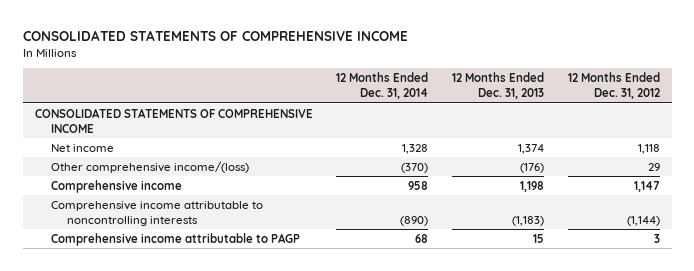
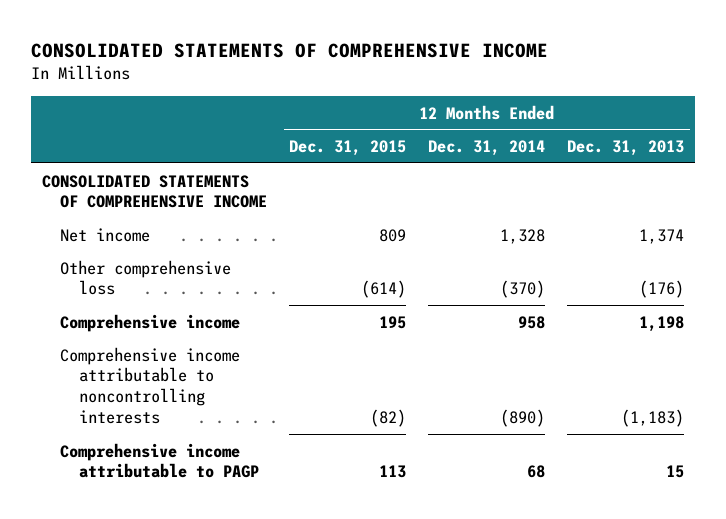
[567,72,660,100] 12 Months Ended Dec. 31, 2012 -> none
none -> [289,140,407,157] Dec. 31, 2015
[50,160,249,173] Other comprehensive income/(loss) -> [60,259,232,296] Other comprehensive loss

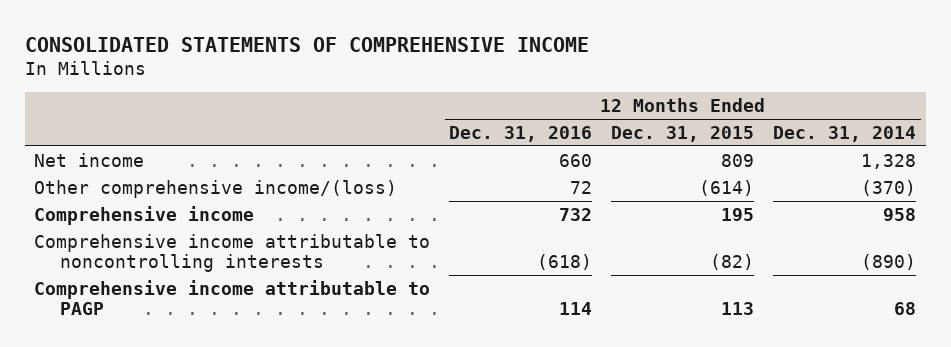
[567,140,685,157] Dec. 31, 2013 -> none
none -> [449,125,593,142] Dec. 31, 2016
[42,174,268,209] CONSOLIDATED STATEMENTS OF COMPREHENSIVE INCOME -> none
[60,259,232,296] Other comprehensive loss -> [34,179,398,198] Other comprehensive income/(loss)

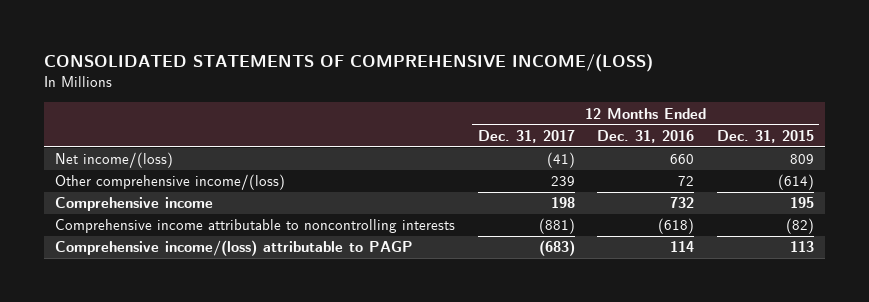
[24,36,589,52] CONSOLIDATED STATEMENTS OF COMPREHENSIVE INCOME -> [43,54,653,73] CONSOLIDATED STATEMENTS OF COMPREHENSIVE INCOME/(LOSS)
[773,125,917,142] Dec. 31, 2014 -> none
none -> [477,130,575,144] Dec. 31, 2017
[34,152,145,167] Net income -> [55,152,174,169] Net income/(loss)
[34,279,431,315] Comprehensive income attributable to PAGP -> [55,240,414,257] Comprehensive income/(loss) attributable to PAGP

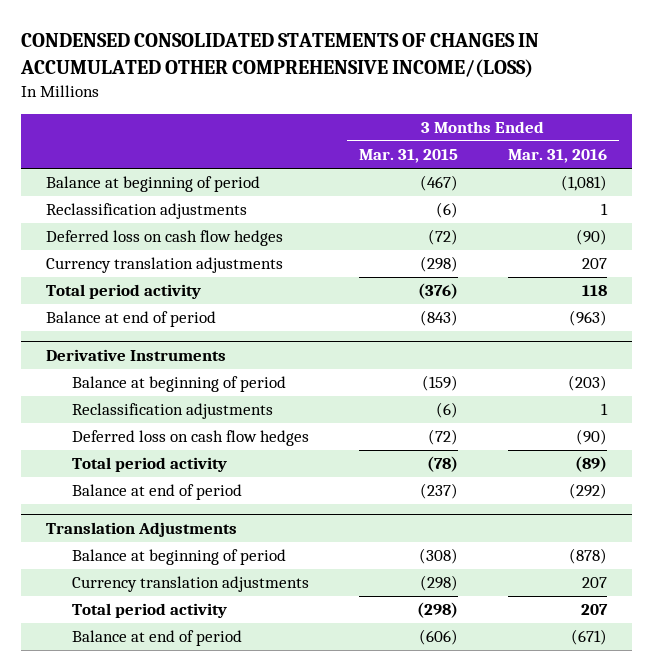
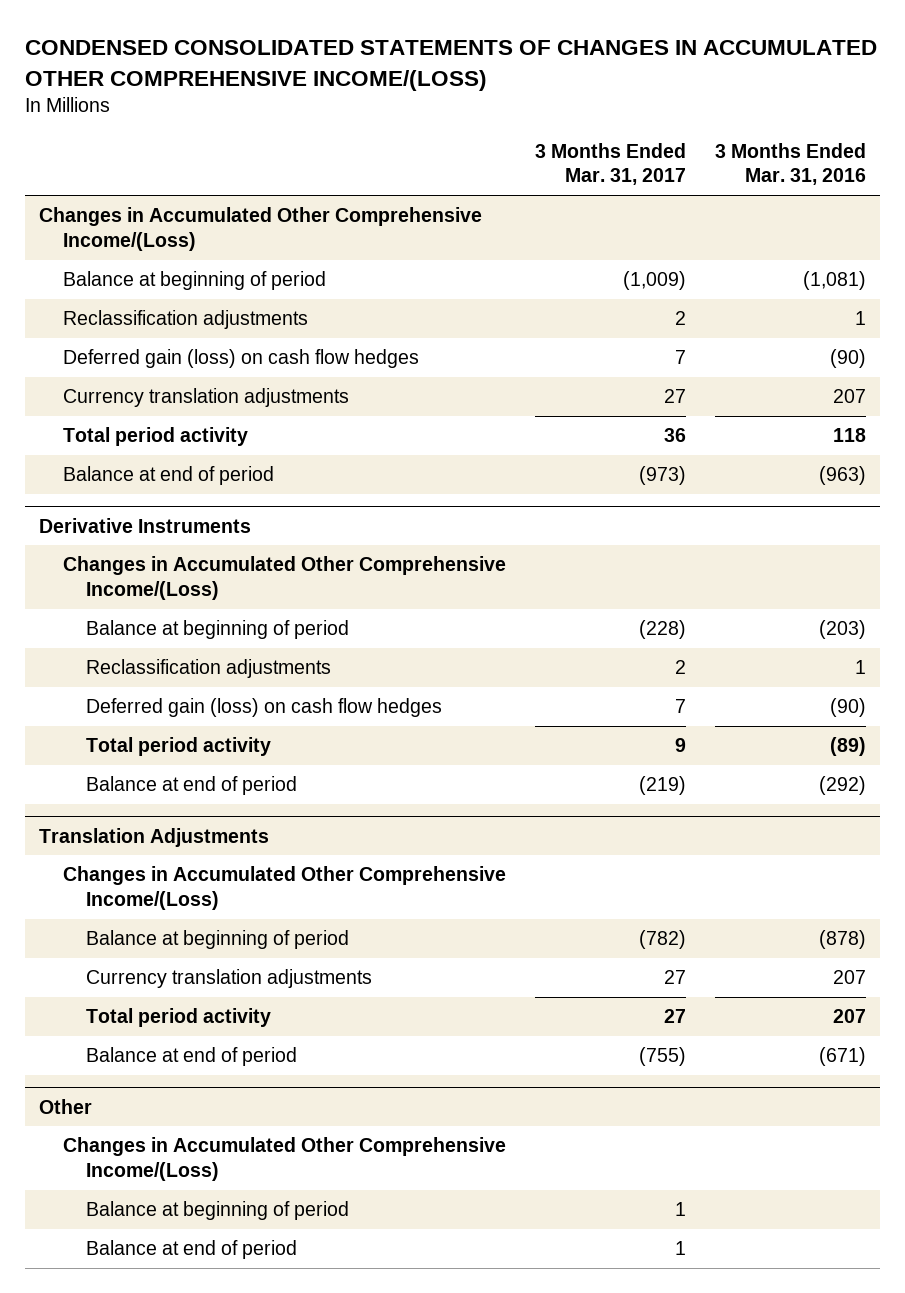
[358,149,458,164] Mar. 31, 2015 -> none
none -> [534,142,686,186] 3 Months Ended Mar. 31, 2017
none -> [39,207,483,251] Changes in Accumulated Other Comprehensive Income/(Loss)
[45,230,283,247] Deferred loss on cash flow hedges -> [62,349,419,369] Deferred gain (loss) on cash flow hedges
none -> [62,556,506,600] Changes in Accumulated Other Comprehensive Income/(Loss)
[72,430,310,447] Deferred loss on cash flow hedges -> [86,698,443,718] Deferred gain (loss) on cash flow hedges
none -> [62,866,506,910] Changes in Accumulated Other Comprehensive Income/(Loss)
none -> [39,1098,93,1114] Other
none -> [62,1137,506,1181] Changes in Accumulated Other Comprehensive Income/(Loss)
none -> [86,1201,350,1221] Balance at beginning of period
none -> [86,1240,298,1260] Balance at end of period

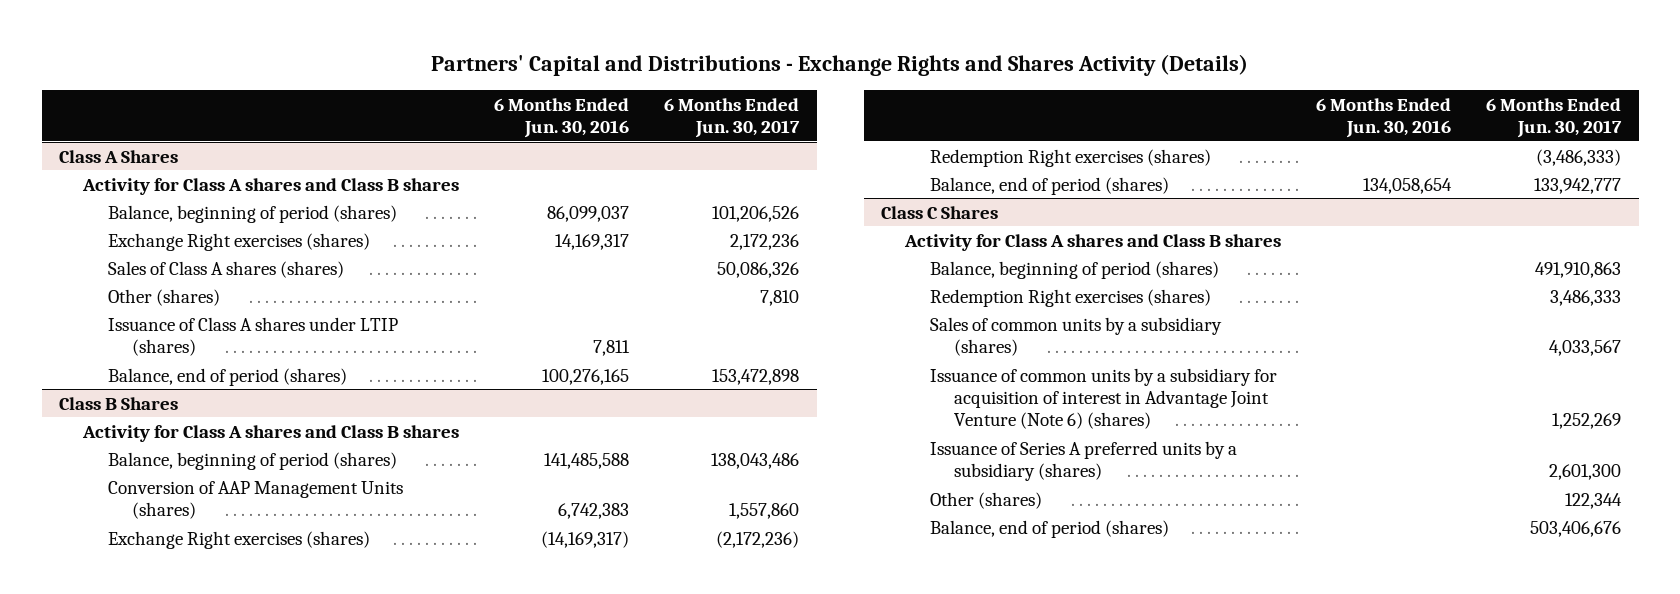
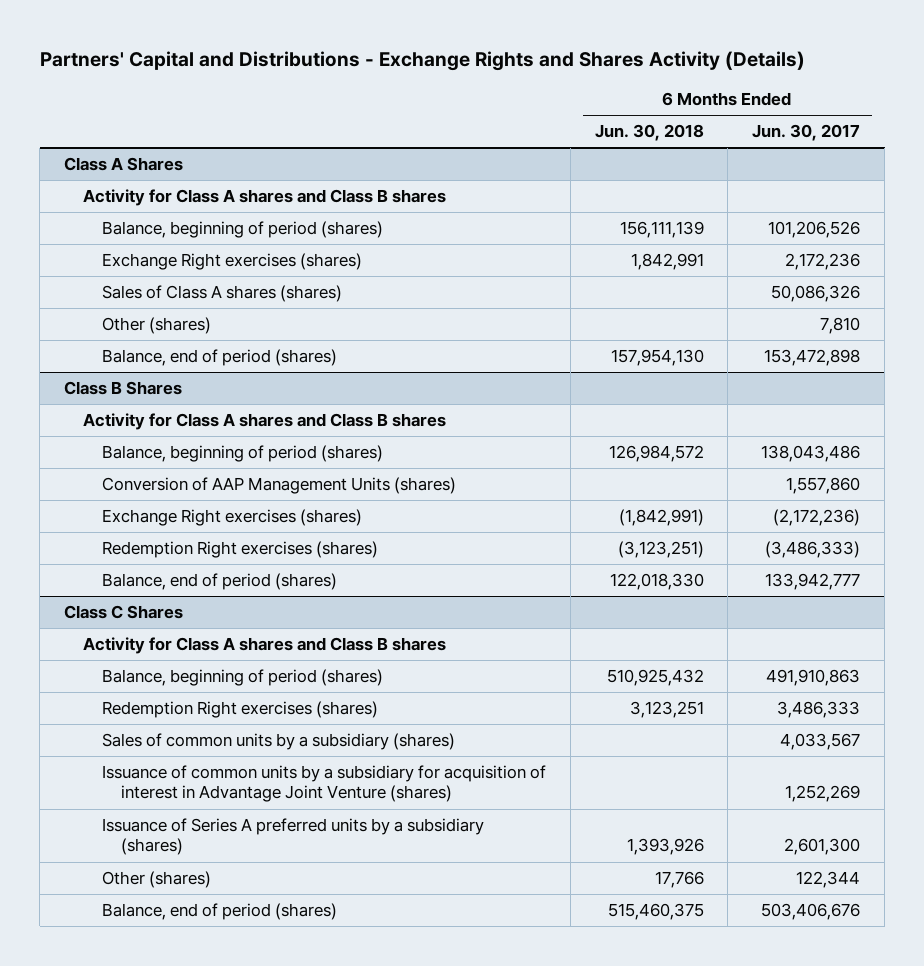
[494,97,630,138] 6 Months Ended Jun. 30, 2016 -> none
none -> [594,124,704,142] Jun. 30, 2018
[107,316,398,356] Issuance of Class A shares under LTIP (shares) -> none
[929,367,1277,430] Issuance of common units by a subsidiary for acquisition of interest in Advantage Joint Venture (Note 6) (shares) -> [102,765,547,803] Issuance of common units by a subsidiary for acquisition of interest in Advantage Joint Venture (shares)

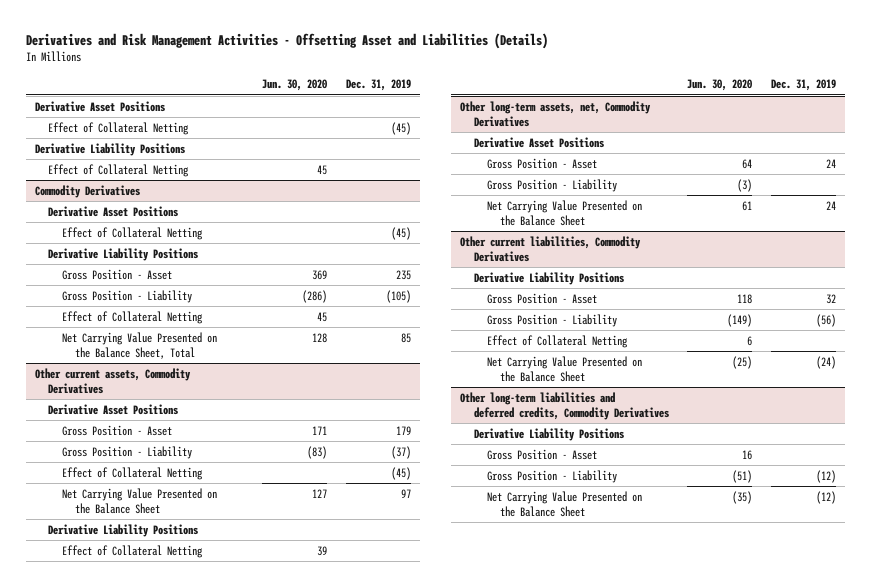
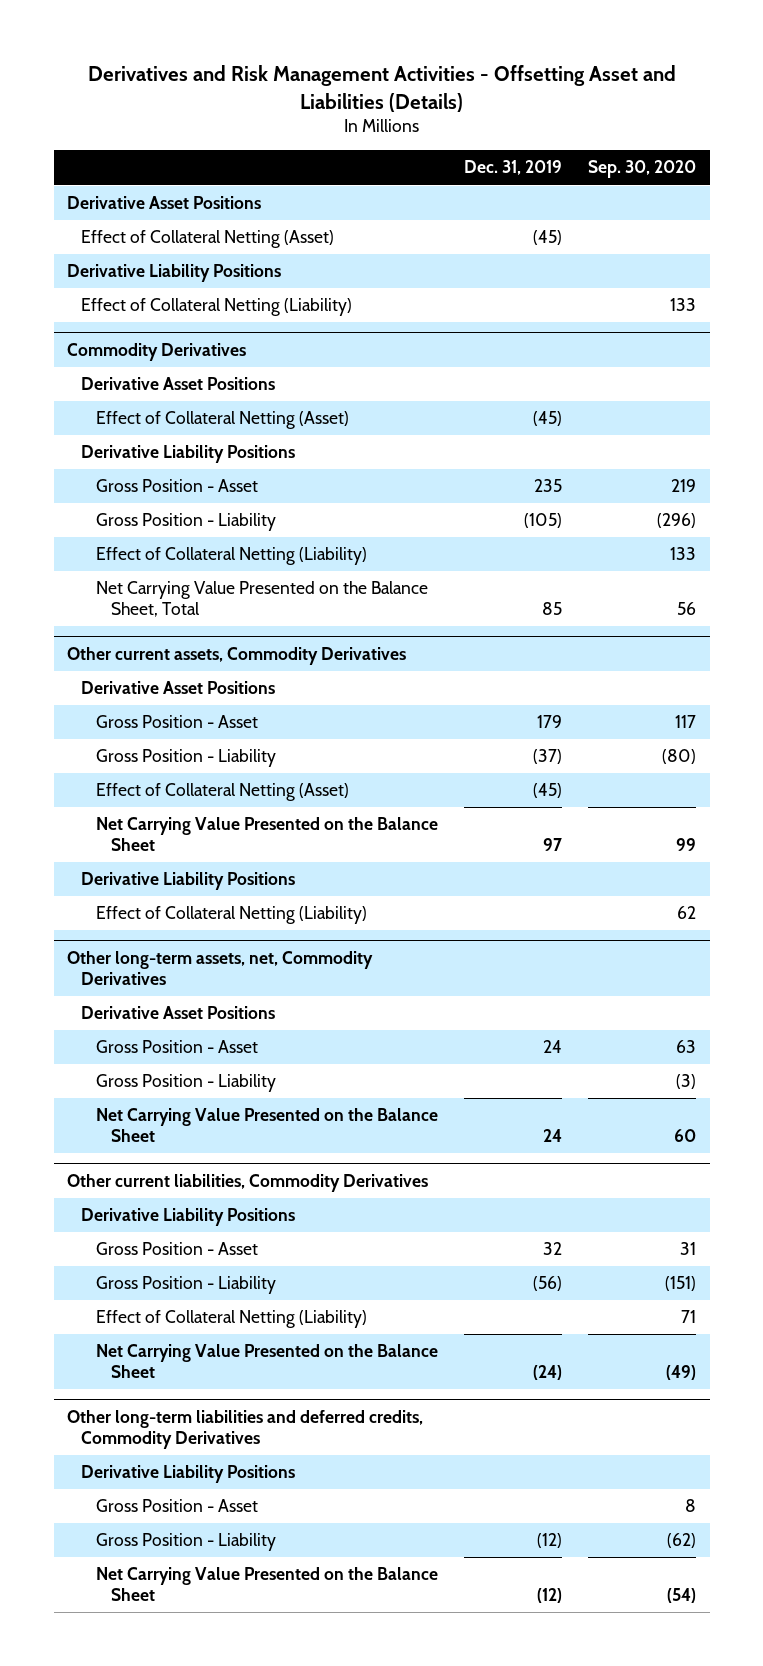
[262,79,328,92] Jun. 30, 2020 -> none
none -> [588,160,697,179] Sep. 30, 2020
[48,121,190,135] Effect of Collateral Netting -> [81,230,335,249] Effect of Collateral Netting (Asset)
[48,163,190,177] Effect of Collateral Netting -> [81,298,353,317] Effect of Collateral Netting (Liability)
[61,226,203,240] Effect of Collateral Netting -> [96,411,350,430] Effect of Collateral Netting (Asset)
[61,310,203,324] Effect of Collateral Netting -> [96,547,368,566] Effect of Collateral Netting (Liability)
[61,466,203,480] Effect of Collateral Netting -> [96,783,350,802] Effect of Collateral Netting (Asset)
[61,544,203,558] Effect of Collateral Netting -> [96,906,368,925] Effect of Collateral Netting (Liability)
[486,334,628,348] Effect of Collateral Netting -> [96,1310,368,1329] Effect of Collateral Netting (Liability)

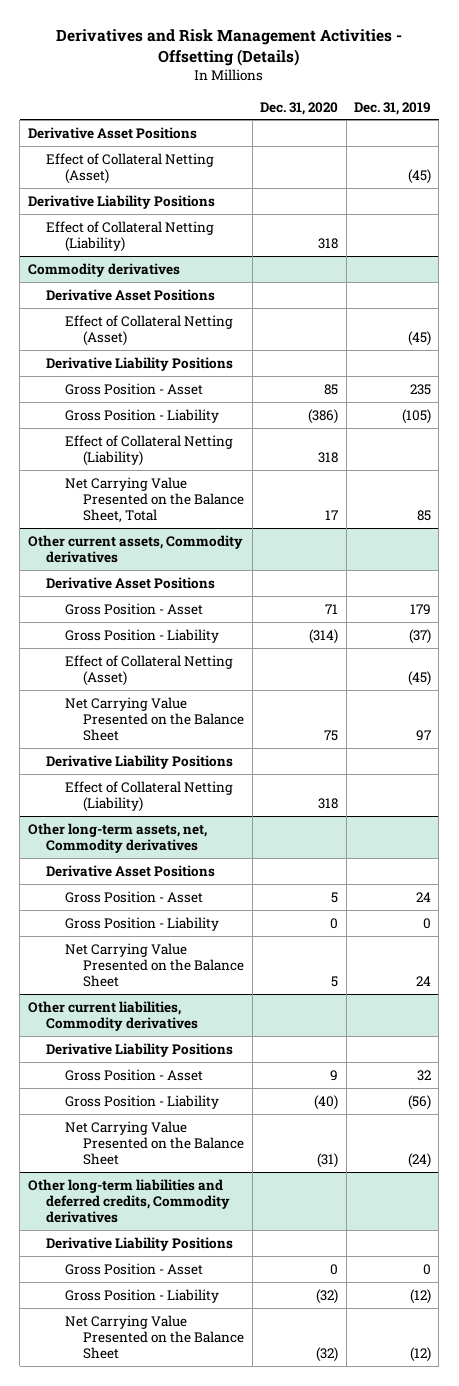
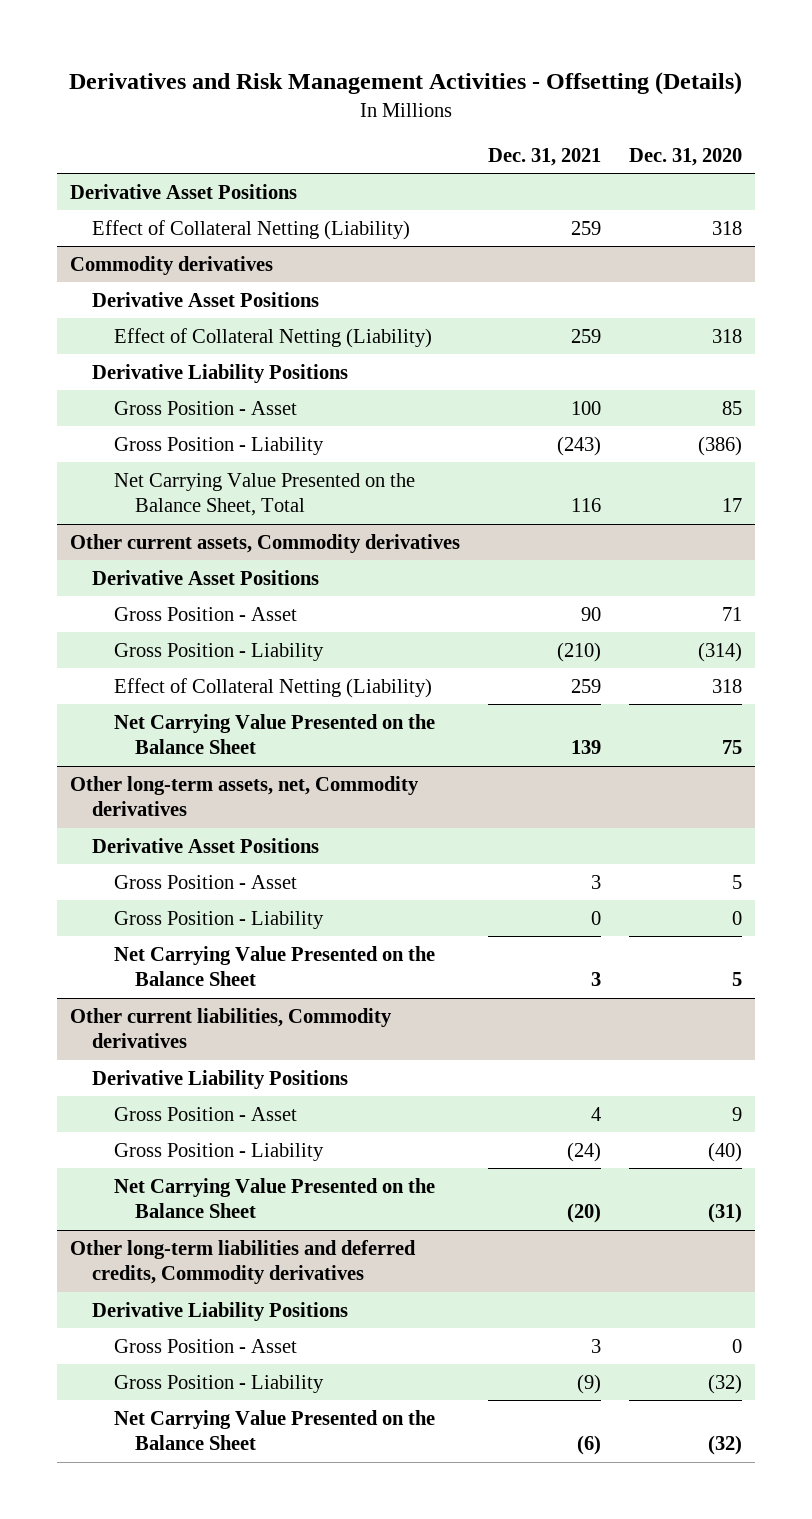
[354,101,432,115] Dec. 31, 2019 -> none
none -> [488,148,602,167] Dec. 31, 2021
[46,152,215,184] Effect of Collateral Netting (Asset) -> none
[27,194,215,209] Derivative Liability Positions -> none
[64,314,233,346] Effect of Collateral Netting (Asset) -> none
[64,434,233,466] Effect of Collateral Netting (Liability) -> [113,327,432,348] Effect of Collateral Netting (Liability)
[64,654,233,686] Effect of Collateral Netting (Asset) -> none
[46,754,234,769] Derivative Liability Positions -> none
[64,696,245,742] Net Carrying Value Presented on the Balance Sheet -> [113,713,435,755] Net Carrying Value Presented on the Balance Sheet

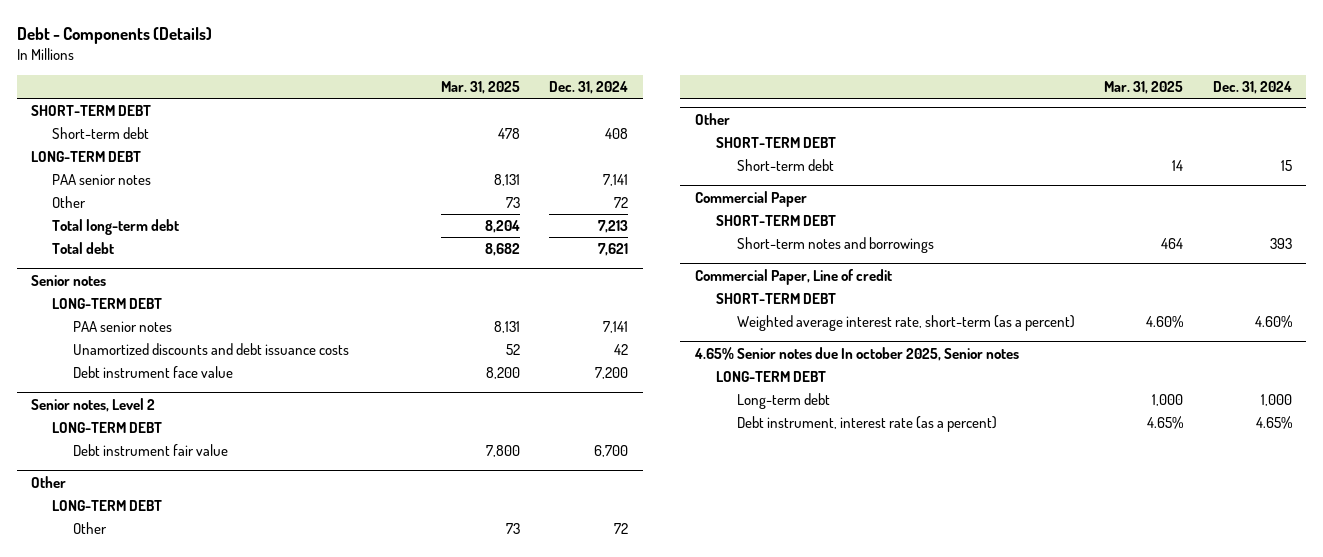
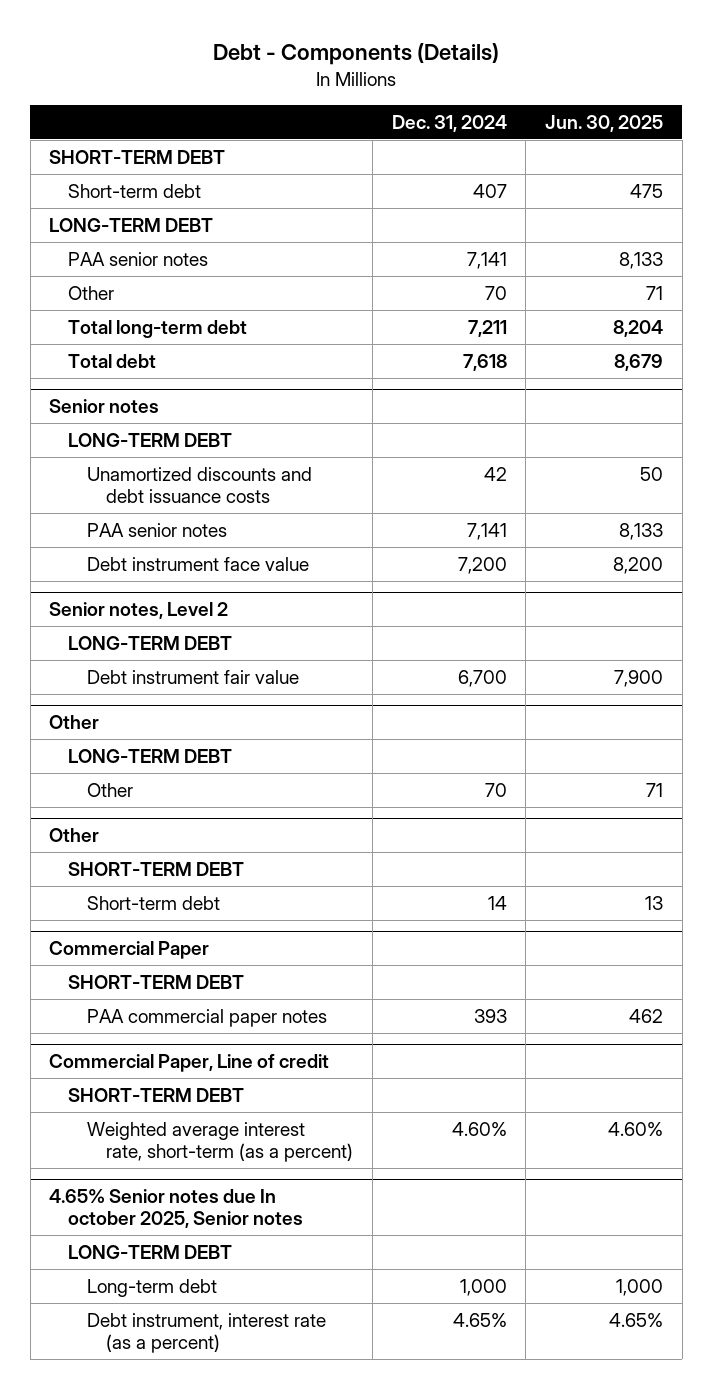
[440,81,520,95] Mar. 31, 2025 -> none
none -> [545,114,664,132] Jun. 30, 2025
[605,127,629,139] 408 -> [472,183,507,198] 407
[614,196,629,208] 72 -> [484,285,507,300] 70
[598,219,629,233] 7,213 -> [467,319,507,337] 7,211
[598,242,629,256] 7,621 -> [462,353,507,371] 7,618
[73,320,173,332] PAA senior notes -> [87,522,228,537] PAA senior notes
[614,522,629,534] 72 -> [484,782,507,797] 70
[1280,159,1292,171] 15 -> [487,895,507,910] 14
[736,236,934,253] Short-term notes and borrowings -> [87,1008,328,1027] PAA commercial paper notes

